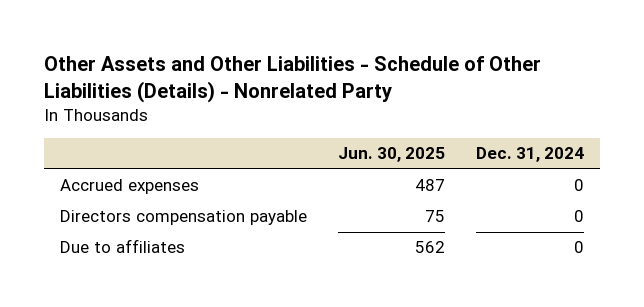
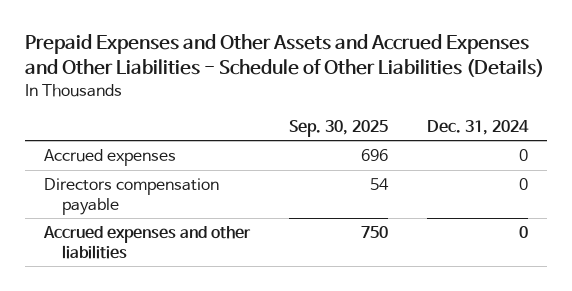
[44,55,542,103] Other Assets and Other Liabilities - Schedule of Other Liabilities (Details) - Nonrelated Party -> [24,34,544,78] Prepaid Expenses and Other Assets and Accrued Expenses and Other Liabilities - Schedule of Other Liabilities (Details)
[337,147,445,163] Jun. 30, 2025 -> none
none -> [288,119,388,137] Sep. 30, 2025
[59,239,185,254] Due to affiliates -> none
none -> [43,226,252,259] Accrued expenses and other liabilities

